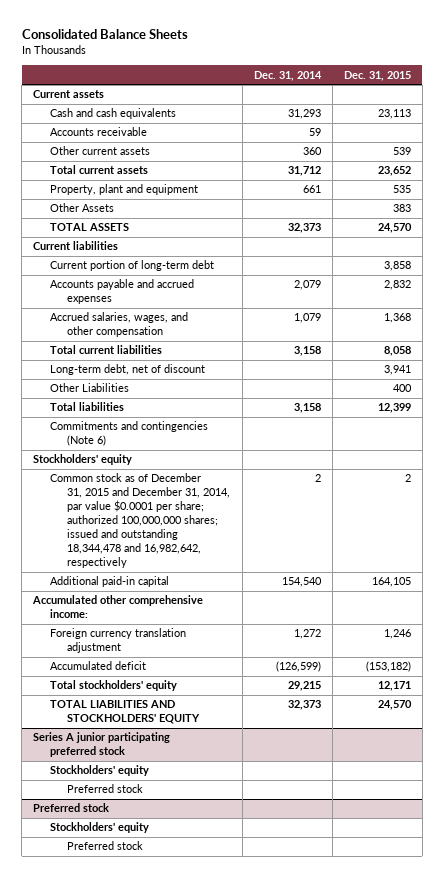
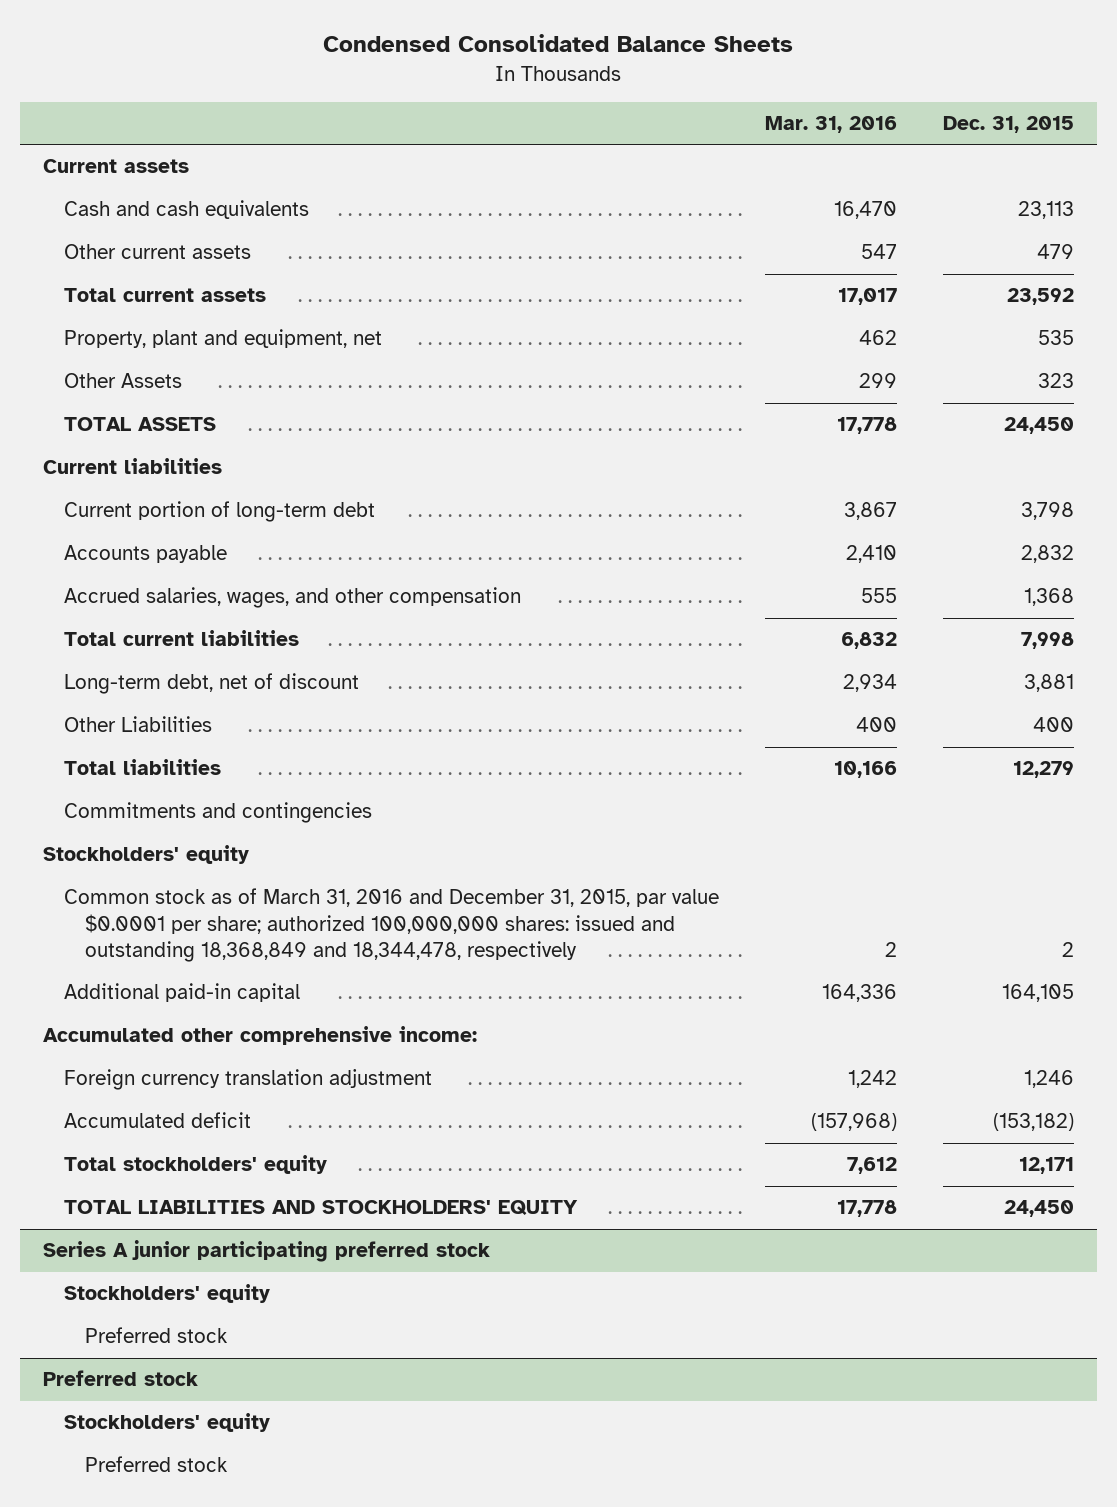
[21,28,188,39] Consolidated Balance Sheets -> [323,34,794,53] Condensed Consolidated Balance Sheets
[253,70,322,81] Dec. 31, 2014 -> none
none -> [764,116,897,134] Mar. 31, 2016
[50,127,148,137] Accounts receivable -> none
[392,147,411,156] 539 -> [1036,244,1074,260] 479
[377,166,411,177] 23,652 -> [1006,288,1074,306] 23,592
[50,184,199,196] Property, plant and equipment -> [63,329,382,349] Property, plant and equipment, net
[392,204,411,213] 383 -> [1037,373,1074,389] 323
[377,223,412,234] 24,570 -> [1003,417,1074,435] 24,450
[383,261,411,272] 3,858 -> [1020,502,1074,521] 3,798
[50,279,195,305] Accounts payable and accrued expenses -> [63,545,227,564] Accounts payable
[383,346,411,357] 8,058 -> [1020,632,1074,650] 7,998
[383,365,411,376] 3,941 -> [1023,674,1074,693] 3,881
[377,403,411,414] 12,399 -> [1012,761,1074,779] 12,279
[50,421,209,447] Commitments and contingencies (Note 6) -> [63,802,372,824] Commitments and contingencies
[50,473,231,569] Common stock as of December 31, 2015 and December 31, 2014, par value $0.0001 per share; authorized 100,000,000 shares; issued and outstanding 18,344,478 and 16,982,642, respectively -> [63,888,719,962] Common stock as of March 31, 2016 and December 31, 2015, par value $0.0001 per share; authorized 100,000,000 shares: issued and outstanding 18,368,849 and 18,344,478, respectively
[377,700,412,711] 24,570 -> [1003,1200,1074,1218] 24,450

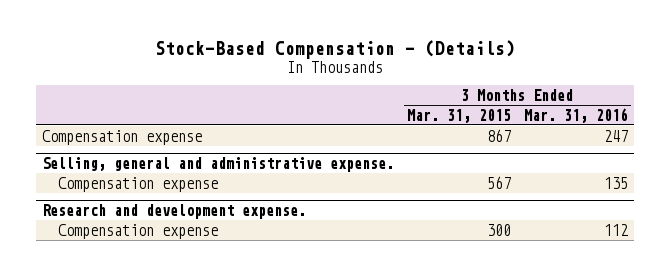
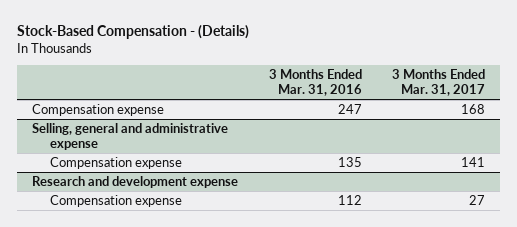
[406,108,511,123] Mar. 31, 2015 -> none
none -> [392,68,486,97] 3 Months Ended Mar. 31, 2017
[42,157,395,173] Selling, general and administrative expense. -> [32,122,229,151] Selling, general and administrative expense
[42,204,307,220] Research and development expense. -> [32,175,239,188] Research and development expense

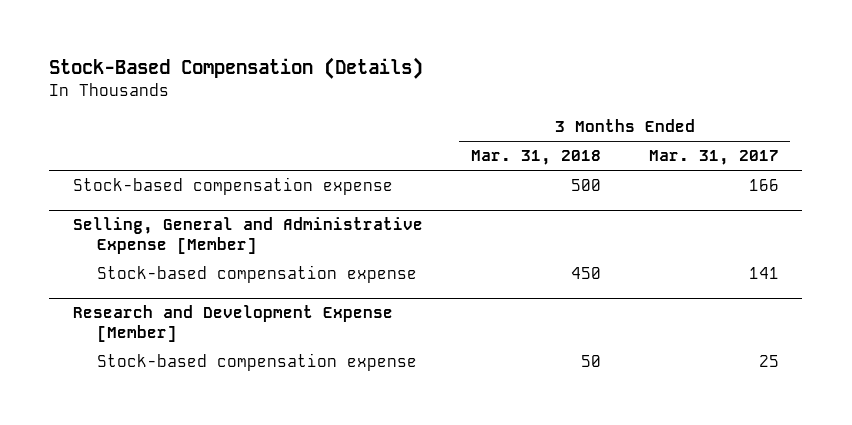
[17,25,250,40] Stock-Based Compensation - (Details) -> [49,57,424,80] Stock-Based Compensation (Details)
[268,68,362,97] 3 Months Ended Mar. 31, 2016 -> none
none -> [470,150,601,166] Mar. 31, 2018
[32,103,165,116] Compensation expense -> [73,177,394,196] Stock-based compensation expense
[461,103,486,114] 168 -> [748,179,779,192] 166
[32,122,229,151] Selling, general and administrative expense -> [73,217,424,255] Selling, General and Administrative Expense [Member]
[50,156,183,169] Compensation expense -> [96,265,417,284] Stock-based compensation expense
[32,175,239,188] Research and development expense -> [73,305,394,343] Research and Development Expense [Member]
[50,194,183,207] Compensation expense -> [96,353,417,372] Stock-based compensation expense
[469,194,486,205] 27 -> [758,355,779,368] 25

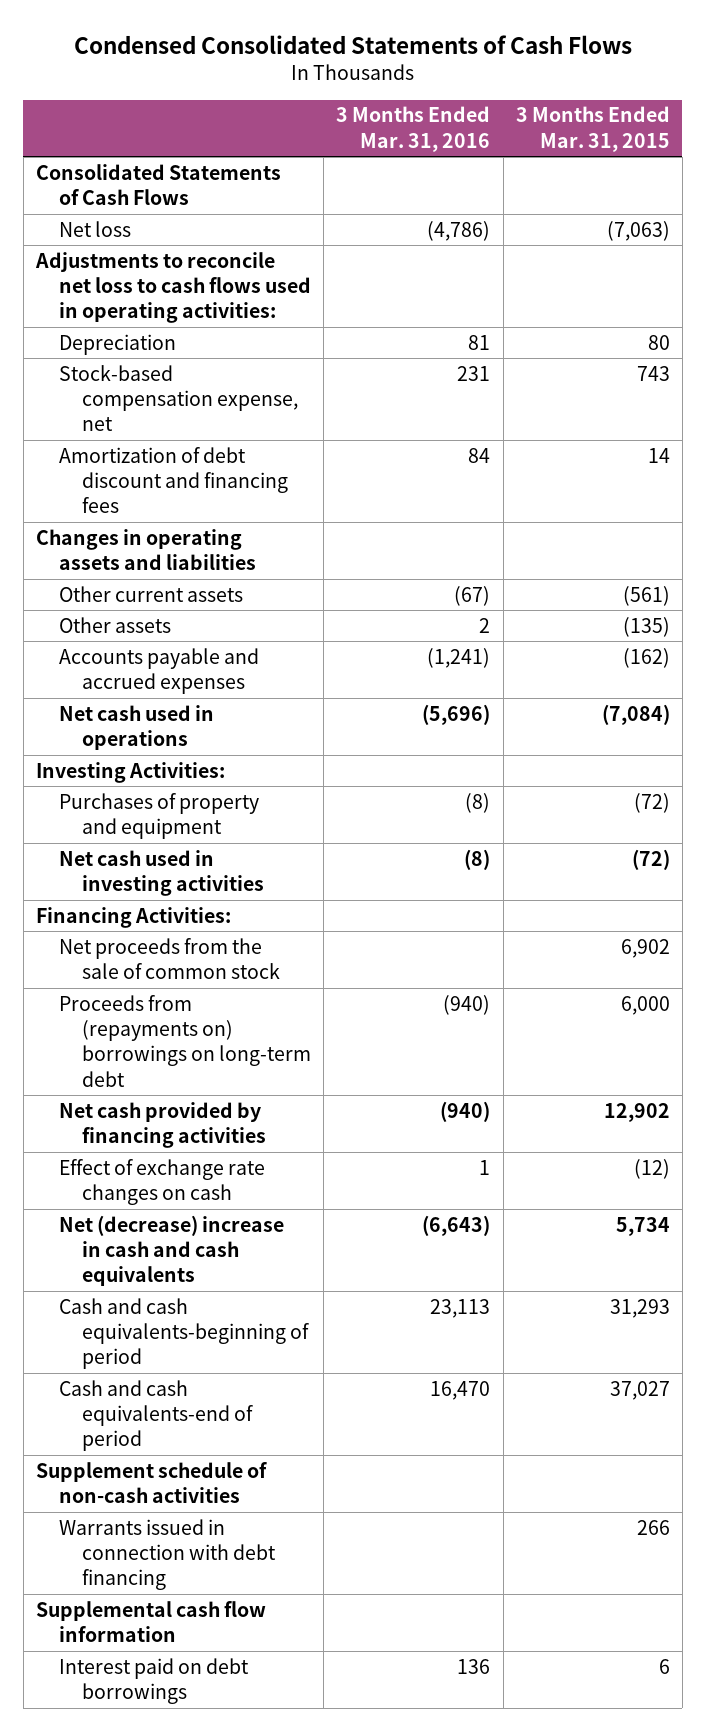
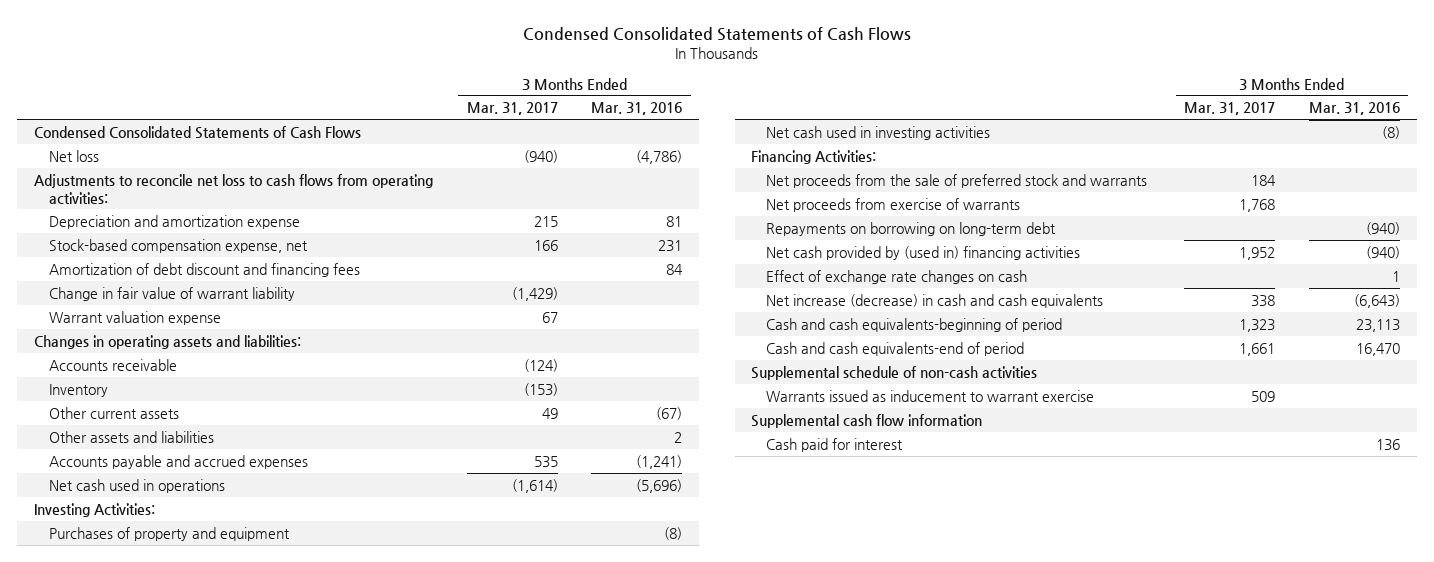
[515,106,670,152] 3 Months Ended Mar. 31, 2015 -> none
none -> [466,102,558,116] Mar. 31, 2017
[35,163,281,206] Consolidated Statements of Cash Flows -> [33,125,361,139] Condensed Consolidated Statements of Cash Flows
[34,251,312,324] Adjustments to reconcile net loss to cash flows used in operating activities: -> [33,173,433,204] Adjustments to reconcile net loss to cash flows from operating activities:
[59,333,177,355] Depreciation -> [48,214,300,229] Depreciation and amortization expense
none -> [48,286,295,301] Change in fair value of warrant liability
none -> [48,310,221,325] Warrant valuation expense
[35,528,257,571] Changes in operating assets and liabilities -> [33,334,301,349] Changes in operating assets and liabilities:
none -> [48,358,177,371] Accounts receivable
none -> [48,383,108,397] Inventory
[59,616,172,633] Other assets -> [48,430,214,443] Other assets and liabilities
[59,937,281,980] Net proceeds from the sale of common stock -> [766,173,1148,188] Net proceeds from the sale of preferred stock and warrants
none -> [766,197,1021,212] Net proceeds from exercise of warrants
[59,994,312,1087] Proceeds from (repayments on) borrowings on long-term debt -> [766,221,1057,236] Repayments on borrowing on long-term debt
[59,1101,267,1149] Net cash provided by financing activities -> [766,245,1081,260] Net cash provided by (used in) financing activities
[59,1214,285,1287] Net (decrease) increase in cash and cash equivalents -> [766,293,1104,308] Net increase (decrease) in cash and cash equivalents
[35,1461,267,1504] Supplement schedule of non-cash activities -> [751,365,1038,380] Supplemental schedule of non-cash activities
[59,1518,277,1591] Warrants issued in connection with debt financing -> [766,389,1095,402] Warrants issued as inducement to warrant exercise
[59,1657,250,1705] Interest paid on debt borrowings -> [766,437,904,452] Cash paid for interest

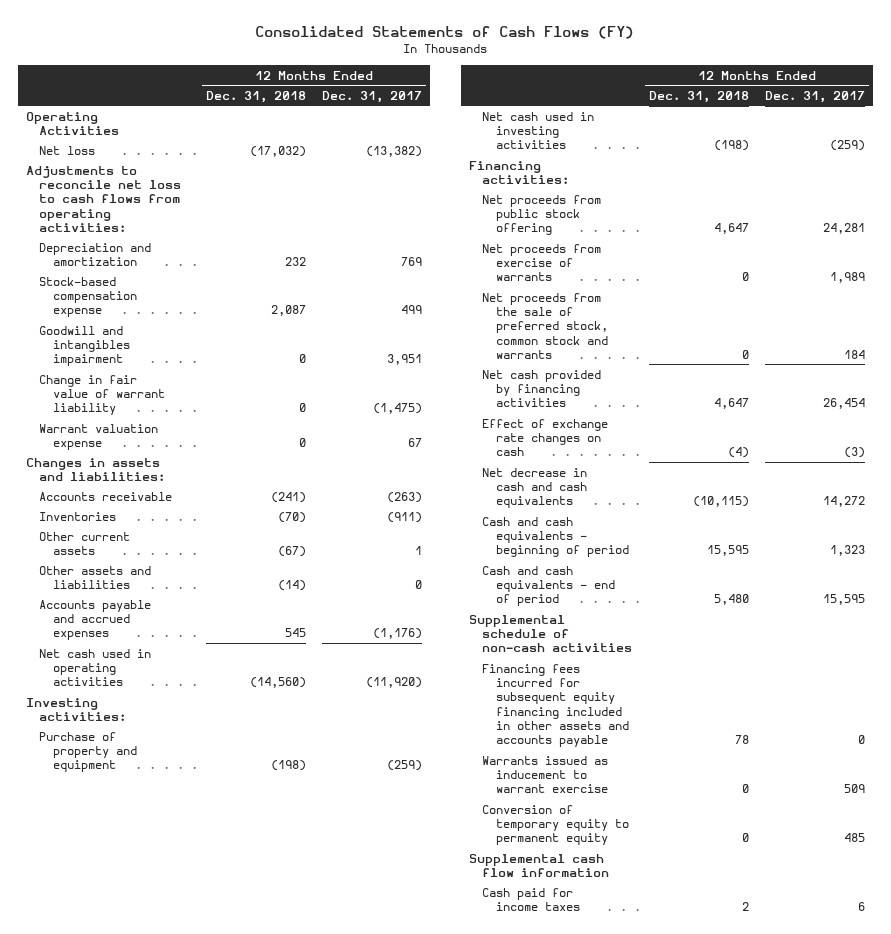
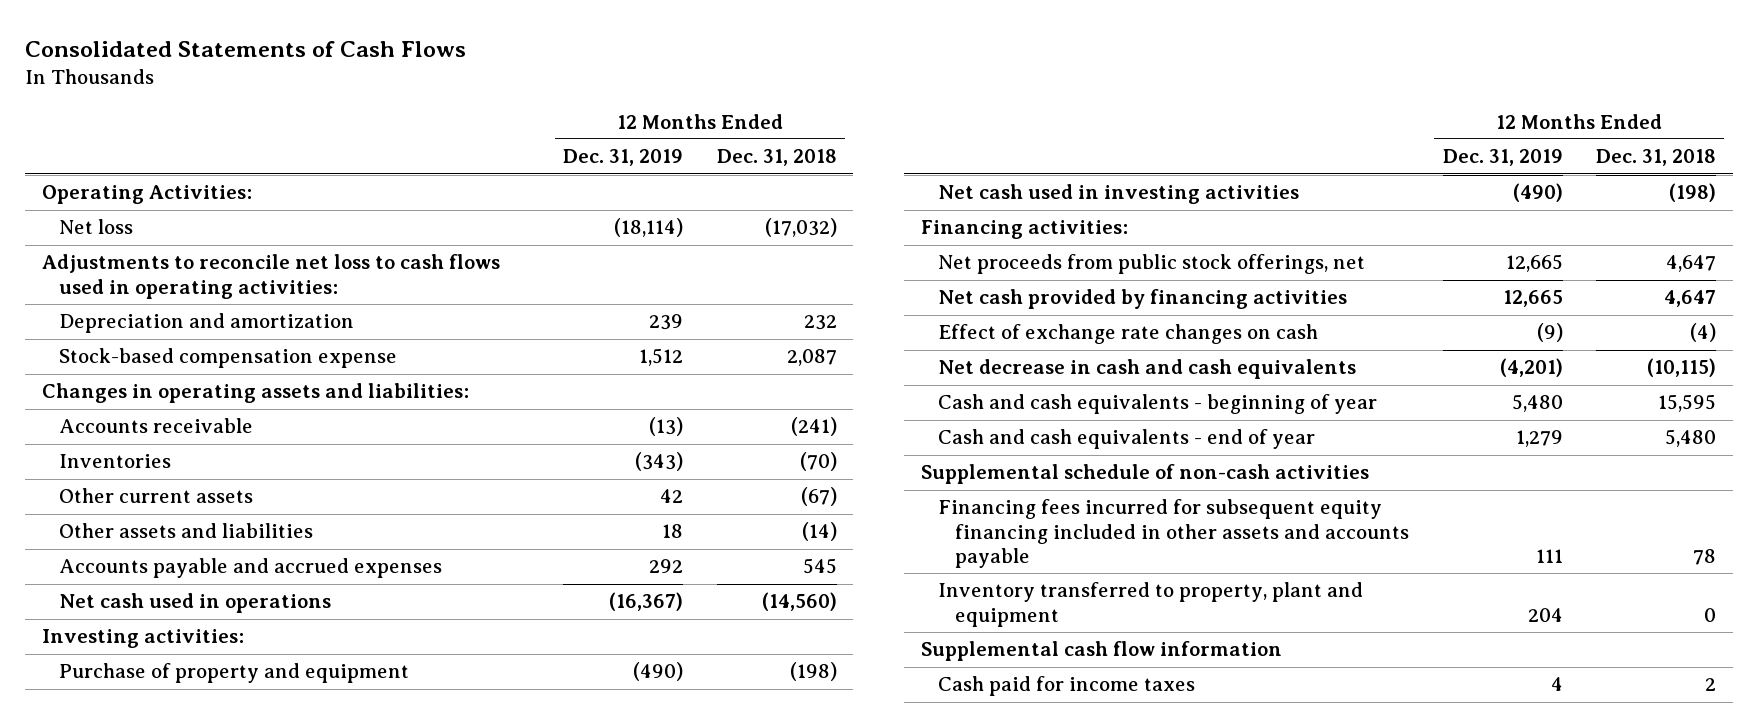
[255,25,635,39] Consolidated Statements of Cash Flows (FY) -> [24,40,466,57] Consolidated Statements of Cash Flows
[322,90,423,103] Dec. 31, 2017 -> none
none -> [563,149,684,167] Dec. 31, 2019
[25,111,120,135] Operating Activities -> [41,185,252,205] Operating Activities:
[25,165,182,233] Adjustments to reconcile net loss to cash flows from operating activities: -> [41,254,500,299] Adjustments to reconcile net loss to cash flows used in operating activities:
[39,325,131,367] Goodwill and intangibles impairment -> none
[39,374,166,416] Change in fair value of warrant liability -> none
[39,423,159,450] Warrant valuation expense -> none
[25,457,166,481] Changes in assets and liabilities: -> [41,383,469,404] Changes in operating assets and liabilities:
[39,648,152,687] Net cash used in operating activities -> [58,593,331,614] Net cash used in operations
[482,243,602,282] Net proceeds from exercise of warrants -> none
[482,292,609,360] Net proceeds from the sale of preferred stock, common stock and warrants -> none
[482,194,602,236] Net proceeds from public stock offering -> [938,254,1366,275] Net proceeds from public stock offerings, net
[482,516,630,558] Cash and cash equivalents - beginning of period -> [938,394,1378,415] Cash and cash equivalents - beginning of year
[482,565,616,607] Cash and cash equivalents - end of period -> [938,429,1316,450] Cash and cash equivalents - end of year
[482,755,609,794] Warrants issued as inducement to warrant exercise -> none
[482,804,630,846] Conversion of temporary equity to permanent equity -> none
none -> [938,582,1364,627] Inventory transferred to property, plant and equipment

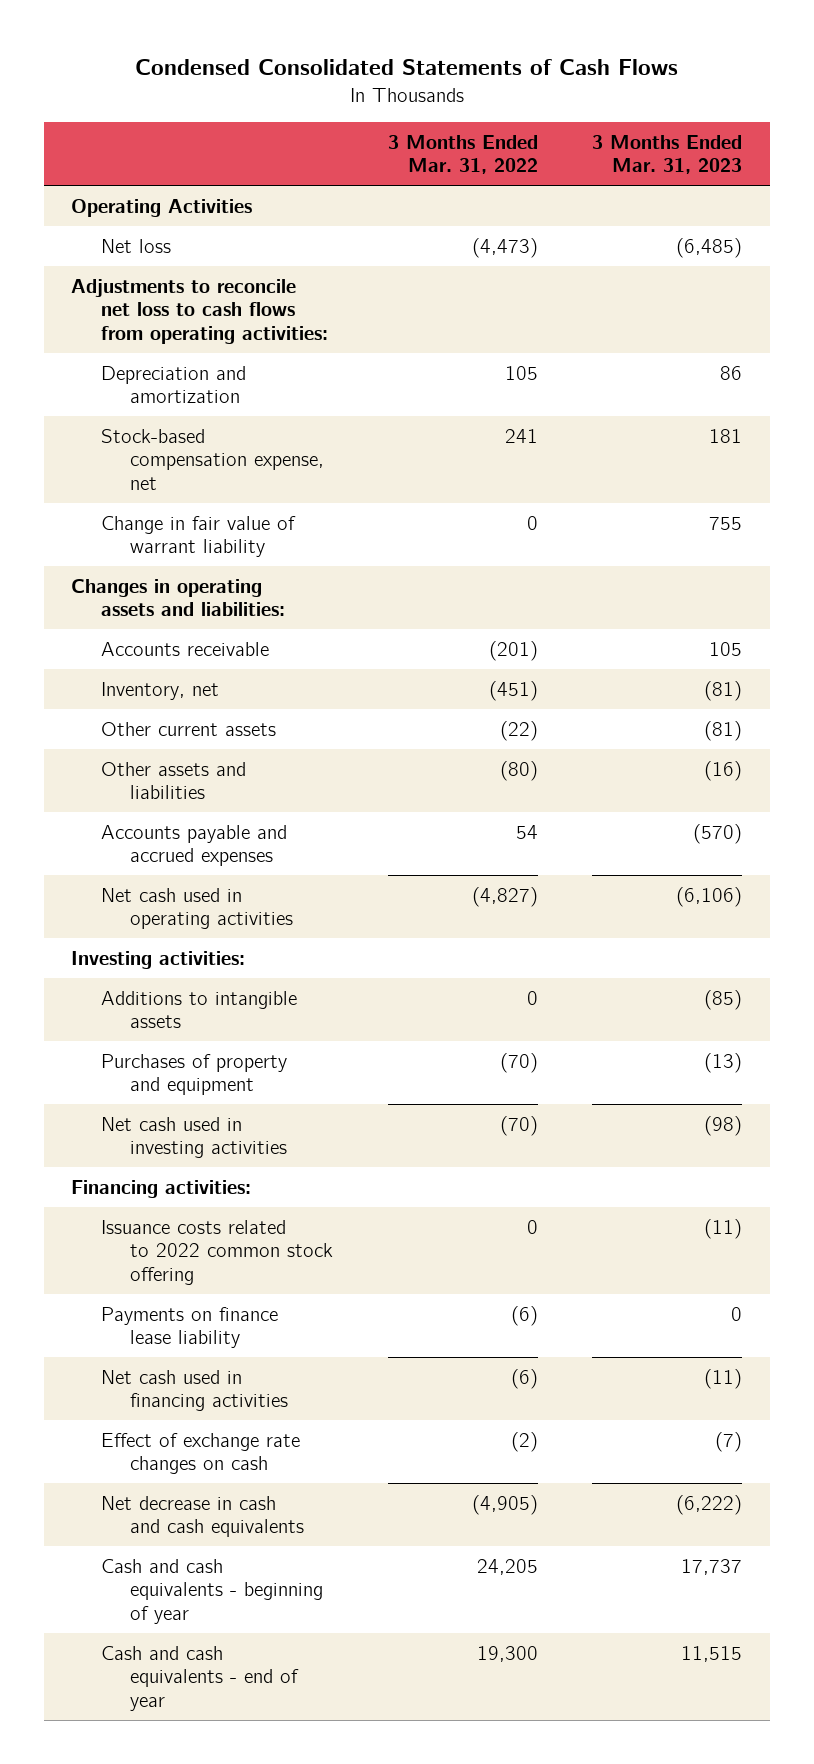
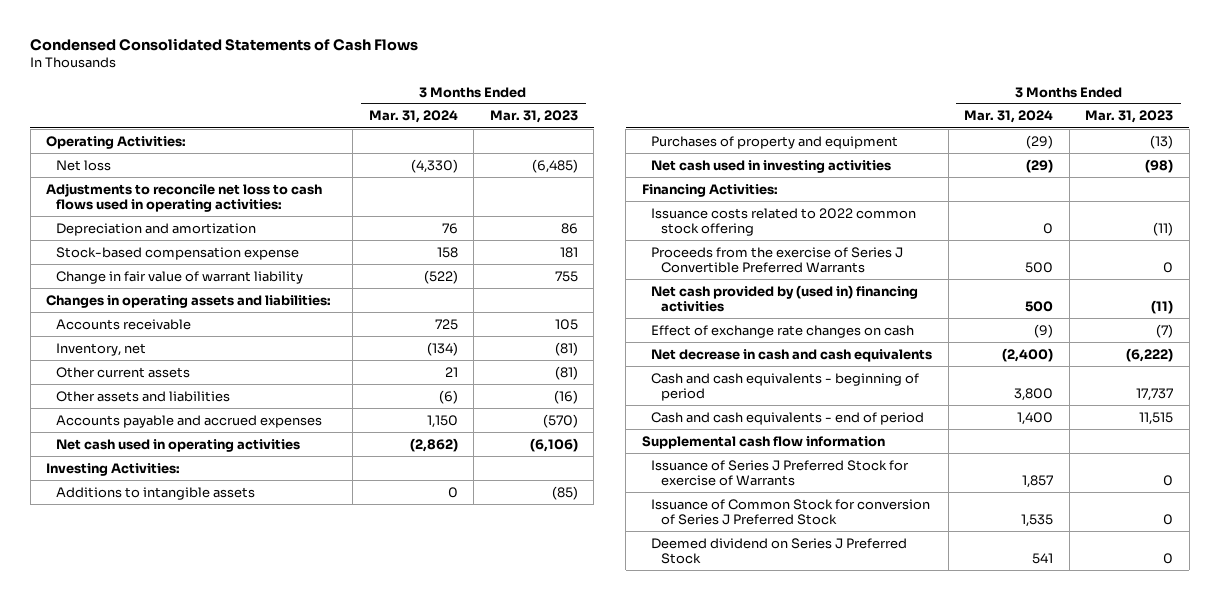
[387,134,538,175] 3 Months Ended Mar. 31, 2022 -> none
none -> [368,110,458,124] Mar. 31, 2024
[71,198,253,217] Operating Activities -> [46,135,187,149] Operating Activities:
[71,278,328,345] Adjustments to reconcile net loss to cash flows from operating activities: -> [46,182,323,213] Adjustments to reconcile net loss to cash flows used in operating activities:
[100,428,324,491] Stock-based compensation expense, net -> [55,246,299,260] Stock-based compensation expense
[71,950,246,969] Investing activities: -> [46,462,181,476] Investing Activities:
[71,1179,252,1198] Financing activities: -> [641,183,778,197] Financing Activities:
[100,1306,278,1349] Payments on finance lease liability -> none
none -> [651,246,904,274] Proceeds from the exercise of Series J Convertible Preferred Warrants
[100,1369,288,1412] Net cash used in financing activities -> [651,284,919,313] Net cash provided by (used in) financing activities
[100,1558,323,1625] Cash and cash equivalents - beginning of year -> [651,372,920,402] Cash and cash equivalents - beginning of period
[100,1645,299,1712] Cash and cash equivalents - end of year -> [651,411,925,425] Cash and cash equivalents - end of period
none -> [641,435,885,449] Supplemental cash flow information
none -> [651,459,910,487] Issuance of Series J Preferred Stock for exercise of Warrants
none -> [651,498,931,526] Issuance of Common Stock for conversion of Series J Preferred Stock
none -> [651,537,908,565] Deemed dividend on Series J Preferred Stock

